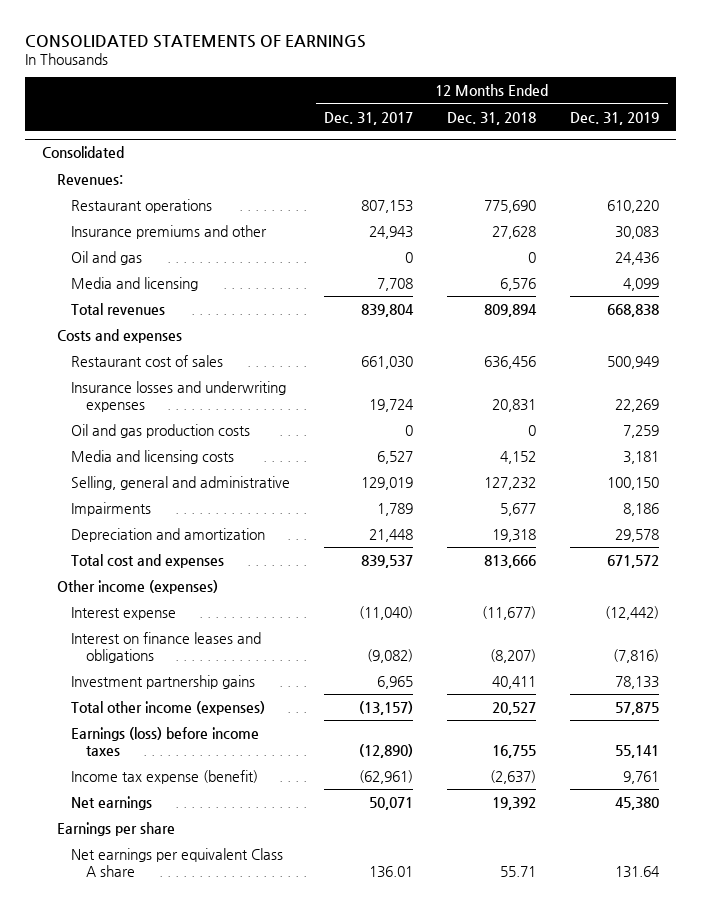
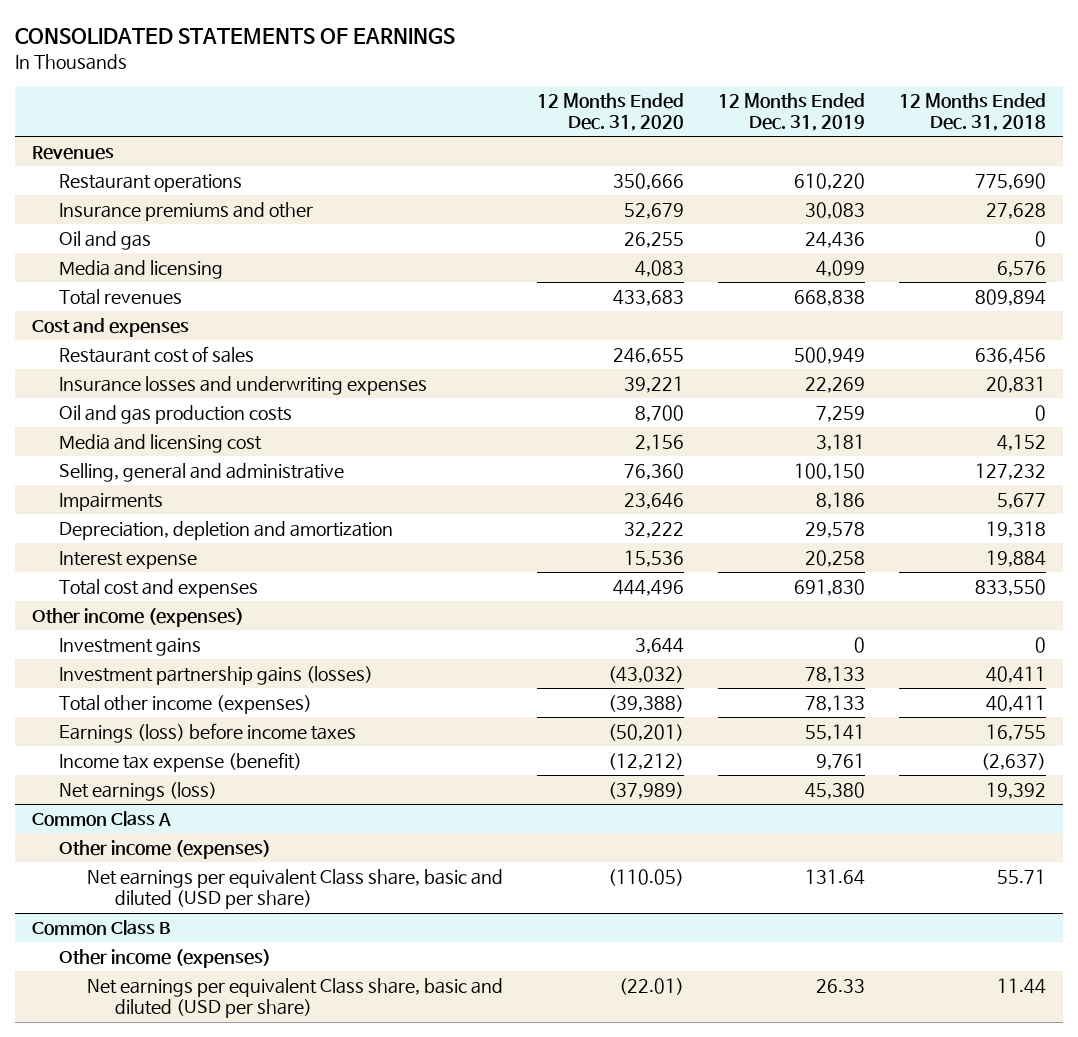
[324,111,414,125] Dec. 31, 2017 -> none
none -> [536,93,684,132] 12 Months Ended Dec. 31, 2020
[42,146,125,159] Consolidated -> none
[56,173,123,185] Revenues: -> [31,146,114,161] Revenues
[56,328,182,343] Costs and expenses -> [31,318,189,338] Cost and expenses
[71,449,235,464] Media and licensing costs -> [59,434,263,454] Media and licensing cost
[71,527,266,542] Depreciation and amortization -> [59,521,394,541] Depreciation, depletion and amortization
none -> [59,551,198,570] Interest expense
[484,554,537,568] 813,666 -> [974,579,1046,597] 833,550
[607,554,660,568] 671,572 -> [793,579,865,597] 691,830
[71,606,177,620] Interest expense -> none
[71,631,262,663] Interest on finance leases and obligations -> none
none -> [59,638,202,657] Investment gains
[71,674,256,689] Investment partnership gains -> [59,666,374,686] Investment partnership gains (losses)
[492,701,537,715] 20,527 -> [985,695,1046,713] 40,411
[615,701,660,715] 57,875 -> [804,695,865,713] 78,133
[56,821,175,836] Earnings per share -> none
[71,795,153,810] Net earnings -> [59,782,218,802] Net earnings (loss)
none -> [31,811,171,827] Common Class A
none -> [59,840,272,860] Other income (expenses)
[71,847,284,877] Net earnings per equivalent Class A share -> [86,869,503,910] Net earnings per equivalent Class share, basic and diluted (USD per share)
none -> [31,920,170,936] Common Class B
none -> [59,949,272,969] Other income (expenses)
none -> [86,978,503,1019] Net earnings per equivalent Class share, basic and diluted (USD per share)

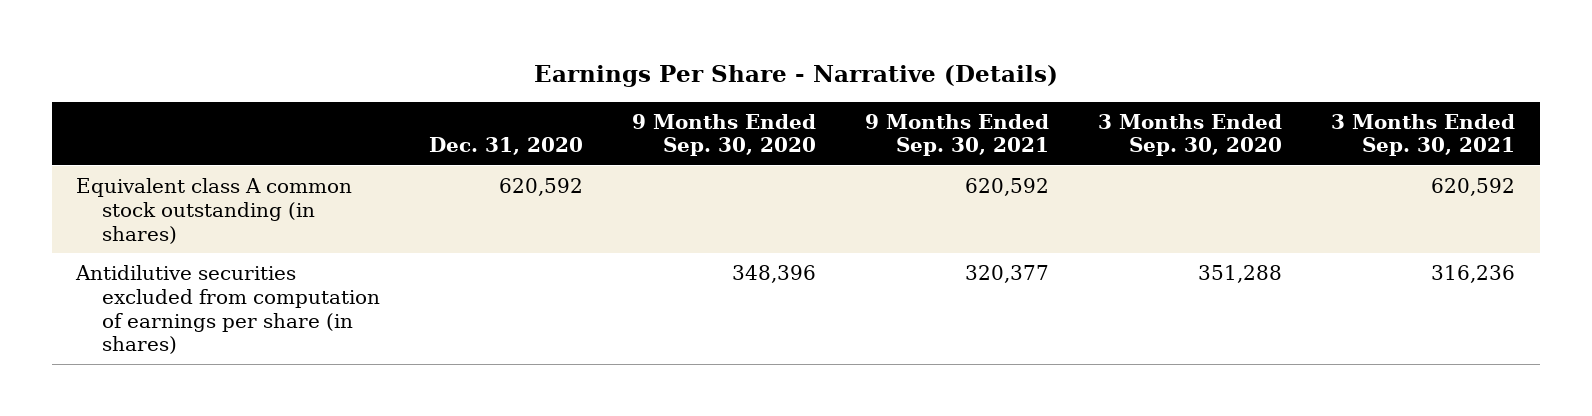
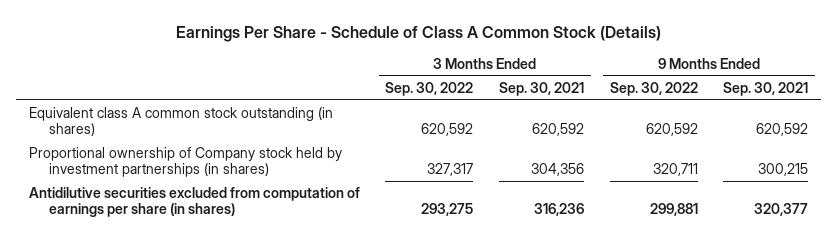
[533,65,1058,88] Earnings Per Share - Narrative (Details) -> [175,25,661,42] Earnings Per Share - Schedule of Class A Common Stock (Details)
[429,137,584,156] Dec. 31, 2020 -> none
[632,113,817,157] 9 Months Ended Sep. 30, 2020 -> none
[1098,113,1283,157] 3 Months Ended Sep. 30, 2020 -> none
none -> [385,81,474,96] Sep. 30, 2022
none -> [609,81,698,96] Sep. 30, 2022
none -> [28,147,342,178] Proportional ownership of Company stock held by investment partnerships (in shares)

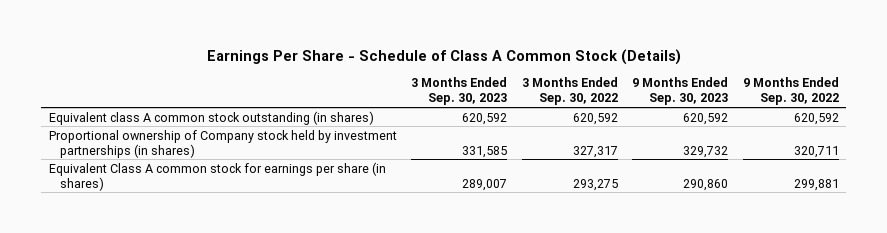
[499,81,585,96] Sep. 30, 2021 -> none
[723,81,809,96] Sep. 30, 2021 -> none
none -> [411,77,508,106] 3 Months Ended Sep. 30, 2023
none -> [632,77,729,106] 9 Months Ended Sep. 30, 2023
[28,187,360,218] Antidilutive securities excluded from computation of earnings per share (in shares) -> [48,161,386,191] Equivalent Class A common stock for earnings per share (in shares)

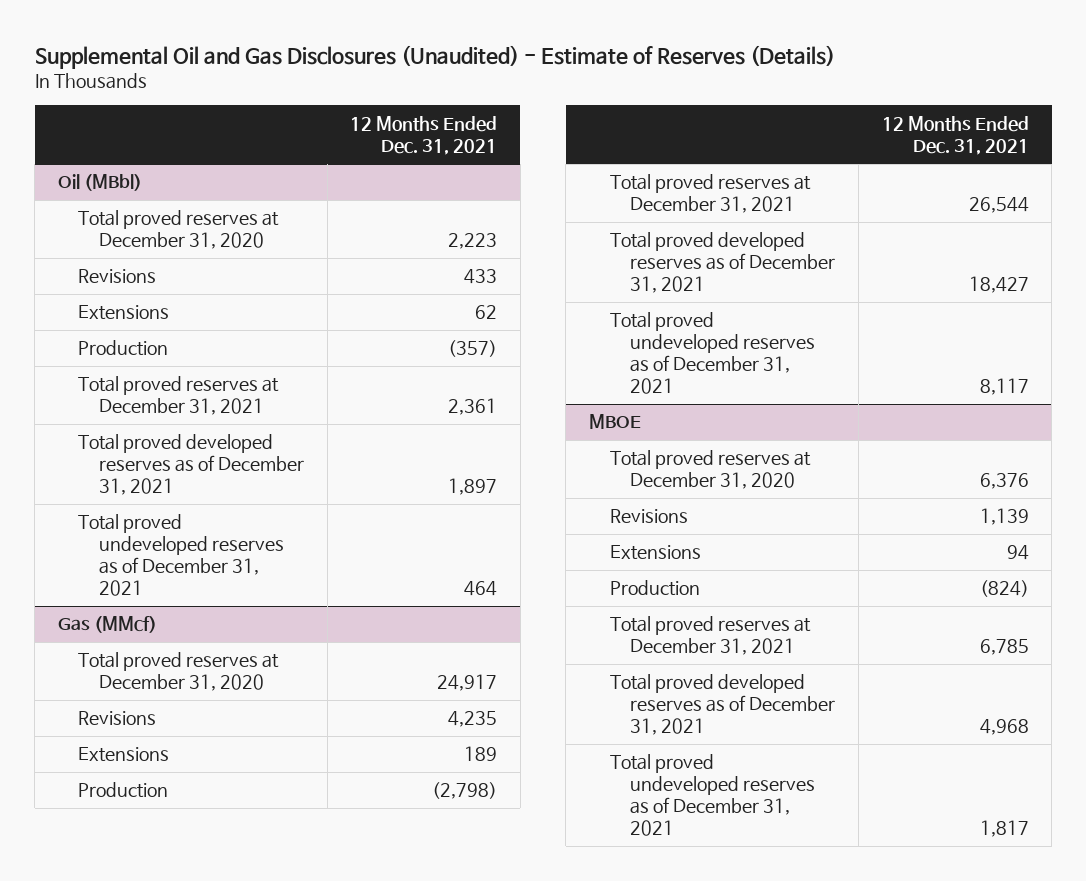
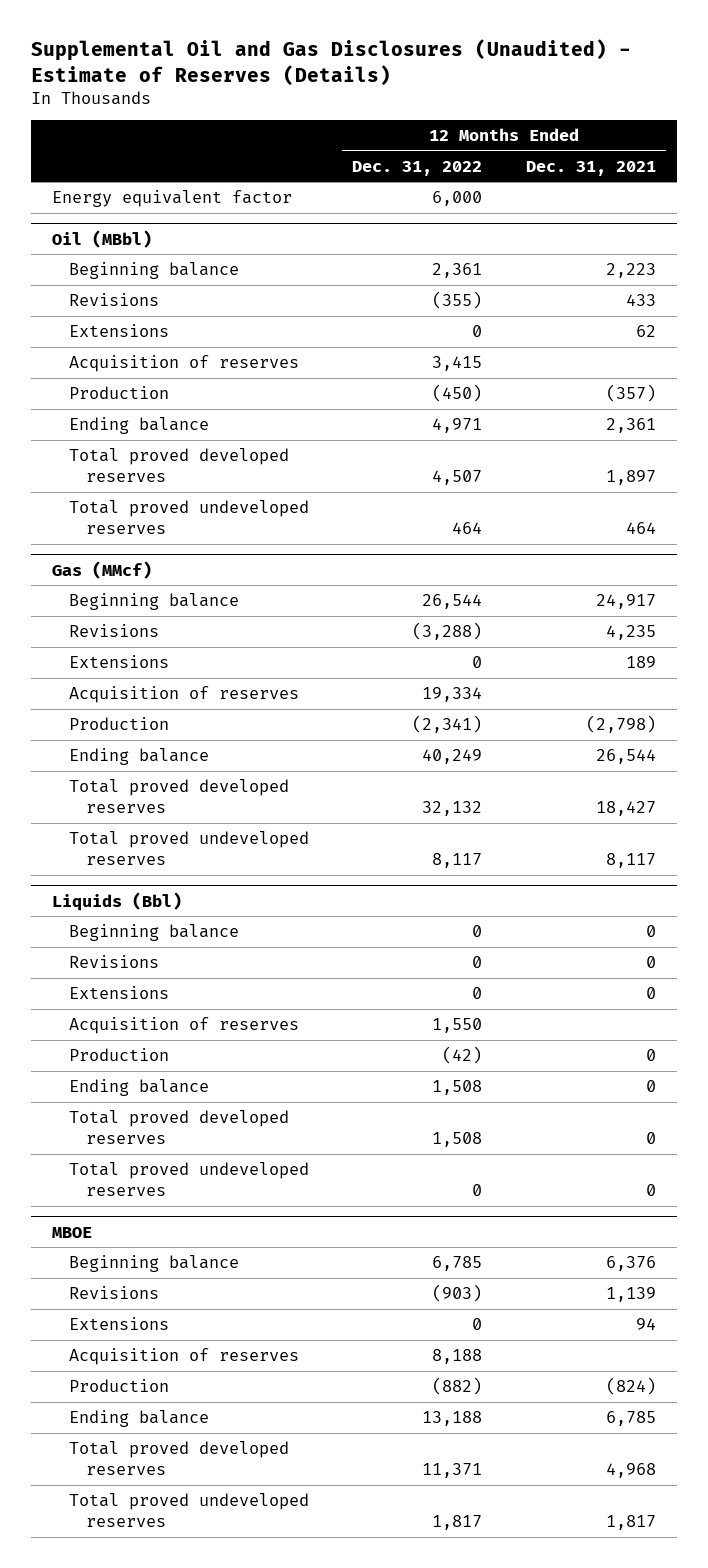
none -> [352,160,483,176] Dec. 31, 2022
none -> [52,190,293,208] Energy equivalent factor
[78,210,280,250] Total proved reserves at December 31, 2020 -> [69,262,240,280] Beginning balance
none -> [69,355,300,373] Acquisition of reserves
[78,376,280,416] Total proved reserves at December 31, 2021 -> [69,417,210,435] Ending balance
[78,434,304,496] Total proved developed reserves as of December 31, 2021 -> [69,448,290,483] Total proved developed reserves
[78,514,284,597] Total proved undeveloped reserves as of December 31, 2021 -> [69,500,310,535] Total proved undeveloped reserves
[78,652,280,692] Total proved reserves at December 31, 2020 -> [69,593,240,611] Beginning balance
none -> [69,686,300,704] Acquisition of reserves
[609,174,811,214] Total proved reserves at December 31, 2021 -> [69,748,210,766] Ending balance
[609,232,836,294] Total proved developed reserves as of December 31, 2021 -> [69,779,290,814] Total proved developed reserves
[609,312,816,395] Total proved undeveloped reserves as of December 31, 2021 -> [69,831,310,866] Total proved undeveloped reserves
none -> [52,891,183,911] Liquids (Bbl)
none -> [69,924,240,942] Beginning balance
none -> [69,955,160,969] Revisions
none -> [69,986,170,1000] Extensions
none -> [69,1017,300,1035] Acquisition of reserves
none -> [69,1048,170,1062] Production
none -> [69,1079,210,1097] Ending balance
none -> [69,1110,290,1145] Total proved developed reserves
none -> [69,1162,310,1197] Total proved undeveloped reserves
[609,450,811,490] Total proved reserves at December 31, 2020 -> [69,1255,240,1273] Beginning balance
none -> [69,1348,300,1366] Acquisition of reserves
[609,616,811,656] Total proved reserves at December 31, 2021 -> [69,1410,210,1428] Ending balance
[609,674,836,736] Total proved developed reserves as of December 31, 2021 -> [69,1441,290,1476] Total proved developed reserves
[609,754,816,837] Total proved undeveloped reserves as of December 31, 2021 -> [69,1493,310,1528] Total proved undeveloped reserves

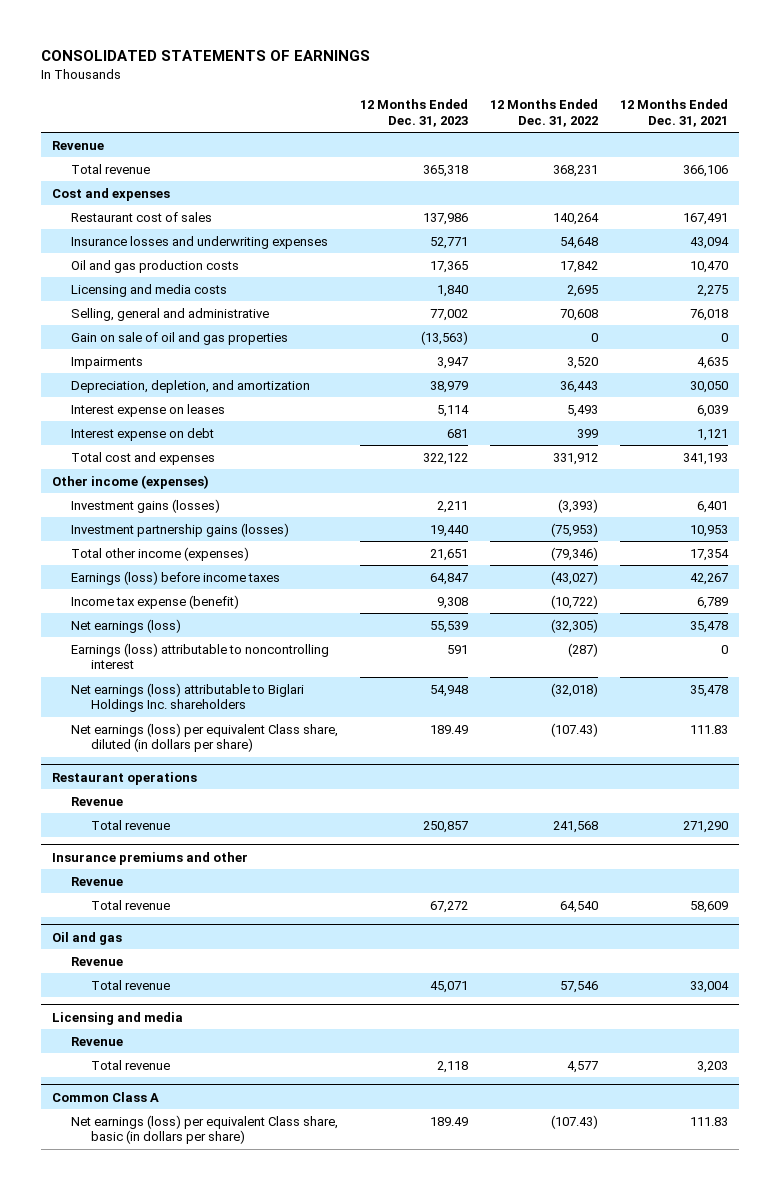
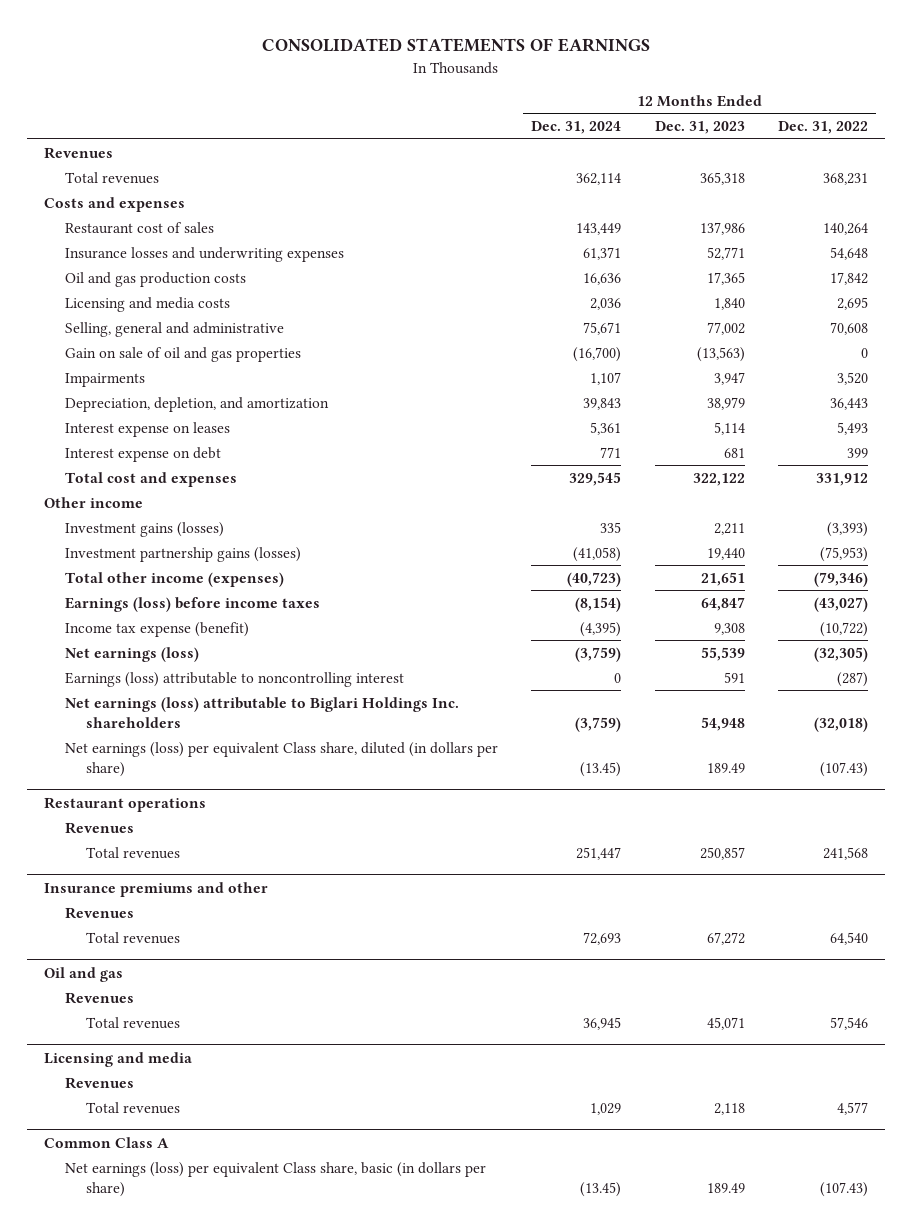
[619,99,728,127] 12 Months Ended Dec. 31, 2021 -> none
none -> [531,121,622,135] Dec. 31, 2024
[51,140,104,150] Revenue -> [43,146,113,159] Revenues
[71,163,151,174] Total revenue -> [64,171,159,184] Total revenues
[51,187,170,201] Cost and expenses -> [43,196,185,212] Costs and expenses
[51,474,209,489] Other income (expenses) -> [43,496,143,508] Other income
[71,796,124,806] Revenue -> [64,821,134,834] Revenues
[90,819,170,830] Total revenue -> [86,846,181,859] Total revenues
[71,876,124,886] Revenue -> [64,906,134,919] Revenues
[90,899,170,910] Total revenue -> [86,931,181,944] Total revenues
[71,956,124,966] Revenue -> [64,991,134,1004] Revenues
[90,979,170,990] Total revenue -> [86,1016,181,1029] Total revenues
[71,1036,124,1046] Revenue -> [64,1076,134,1089] Revenues
[90,1059,170,1070] Total revenue -> [86,1101,181,1114] Total revenues

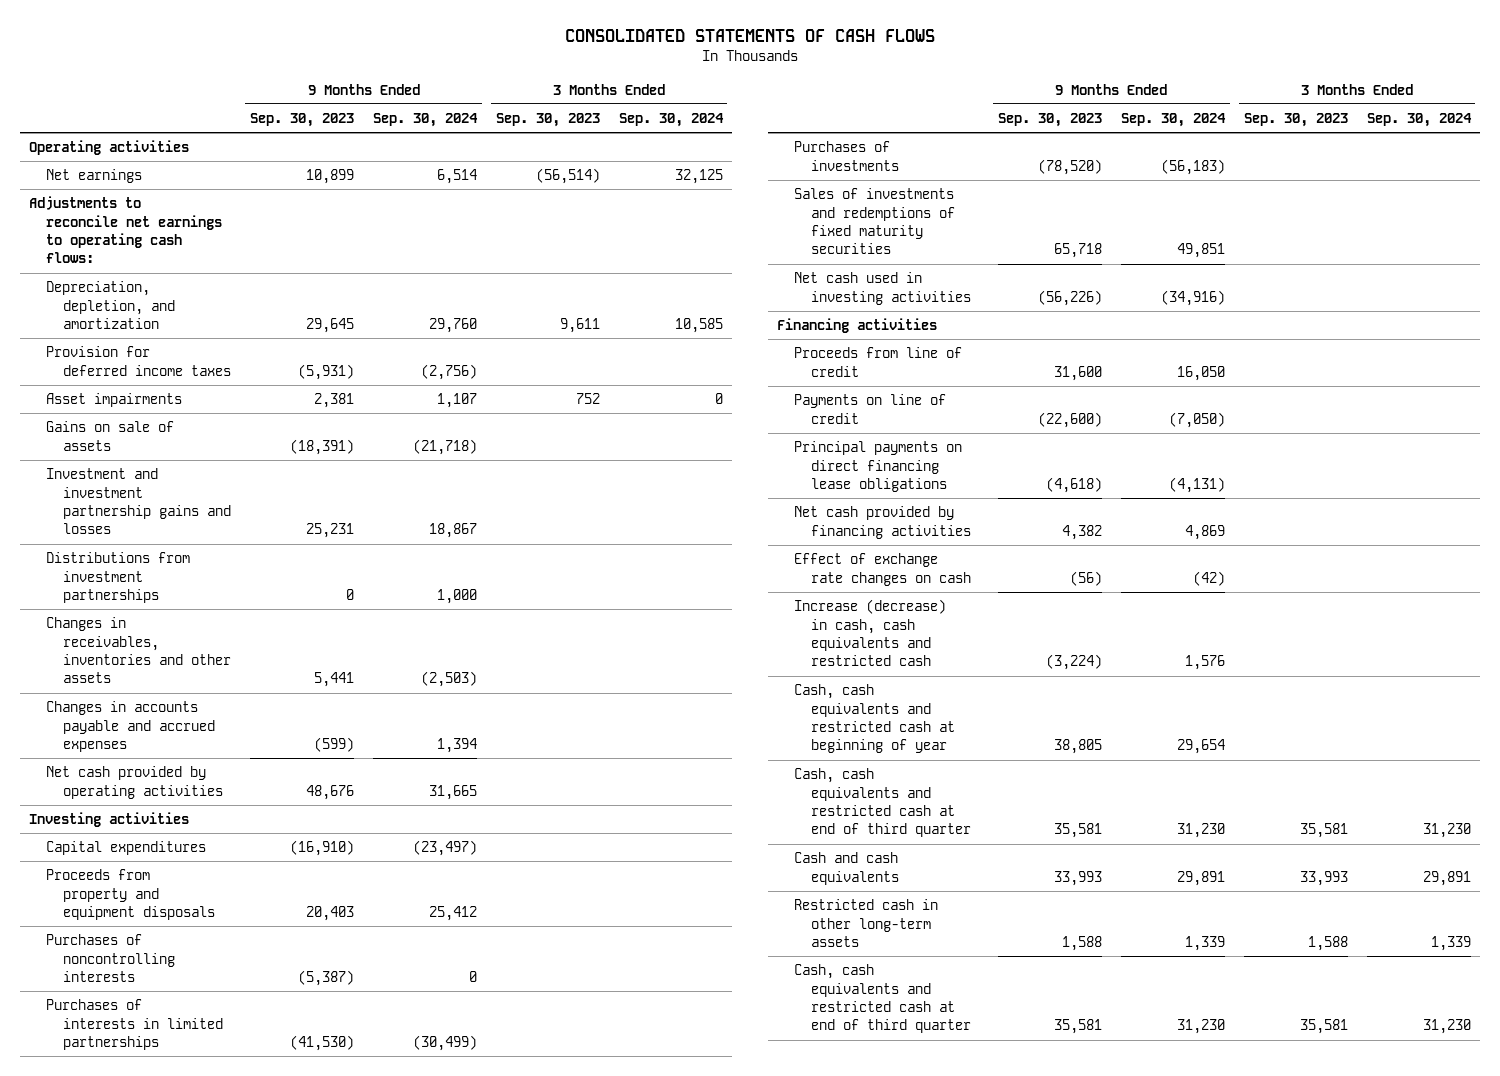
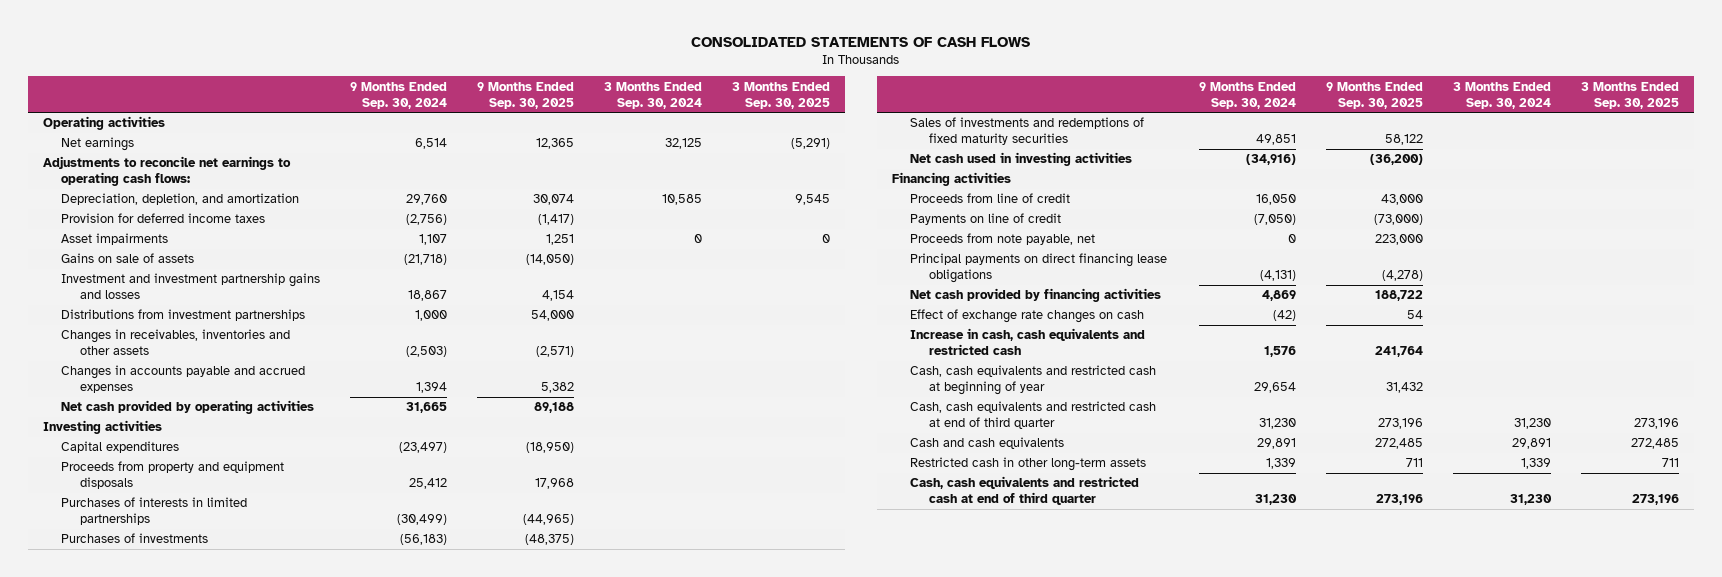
[250,113,355,128] Sep. 30, 2023 -> none
[495,113,600,128] Sep. 30, 2023 -> none
none -> [477,81,575,109] 9 Months Ended Sep. 30, 2025
none -> [732,81,831,109] 3 Months Ended Sep. 30, 2025
[46,934,176,982] Purchases of noncontrolling interests -> none
none -> [910,233,1096,246] Proceeds from note payable, net
[794,599,947,667] Increase (decrease) in cash, cash equivalents and restricted cash -> [910,328,1146,356] Increase in cash, cash equivalents and restricted cash

